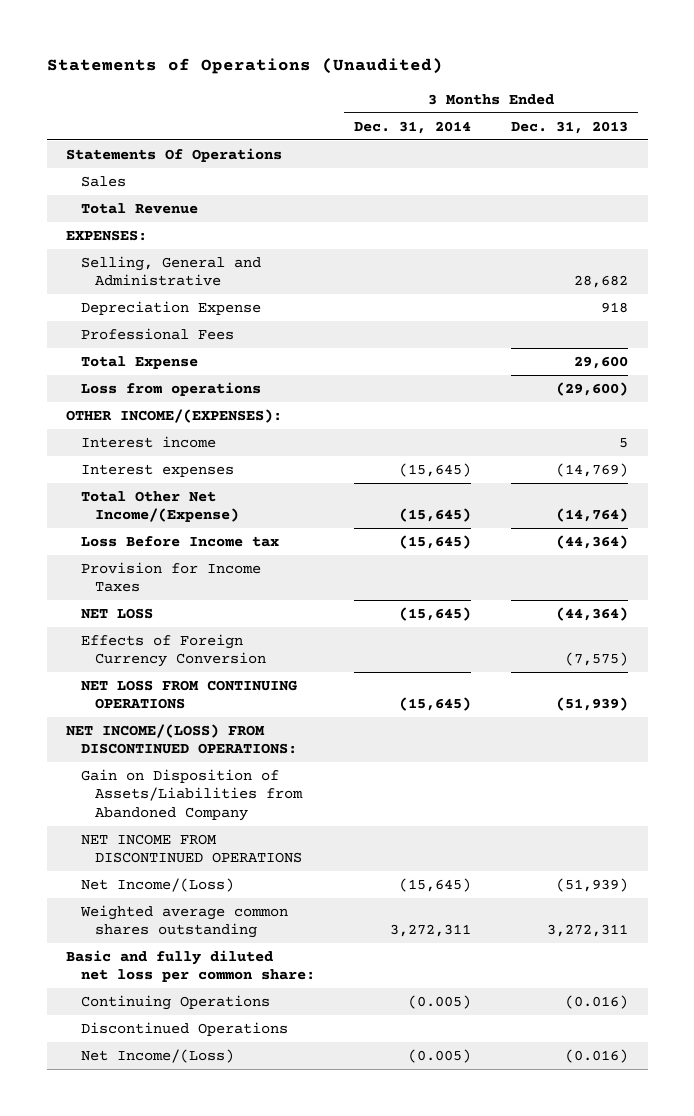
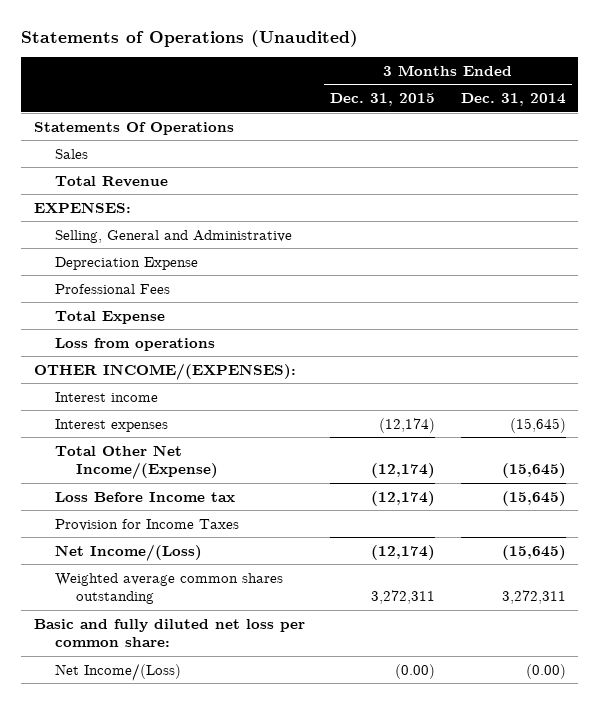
[510,120,628,134] Dec. 31, 2013 -> none
none -> [330,93,436,107] Dec. 31, 2015
[80,607,153,619] NET LOSS -> none
[80,633,266,668] Effects of Foreign Currency Conversion -> none
[80,679,297,710] NET LOSS FROM CONTINUING OPERATIONS -> none
[66,723,297,755] NET INCOME/(LOSS) FROM DISCONTINUED OPERATIONS: -> none
[80,768,303,821] Gain on Disposition of Assets/Liabilities from Abandoned Company -> none
[80,833,302,864] NET INCOME FROM DISCONTINUED OPERATIONS -> none
[80,994,270,1010] Continuing Operations -> none
[80,1021,288,1036] Discontinued Operations -> none
[408,1048,472,1063] (0.005) -> [525,663,566,679] (0.00)

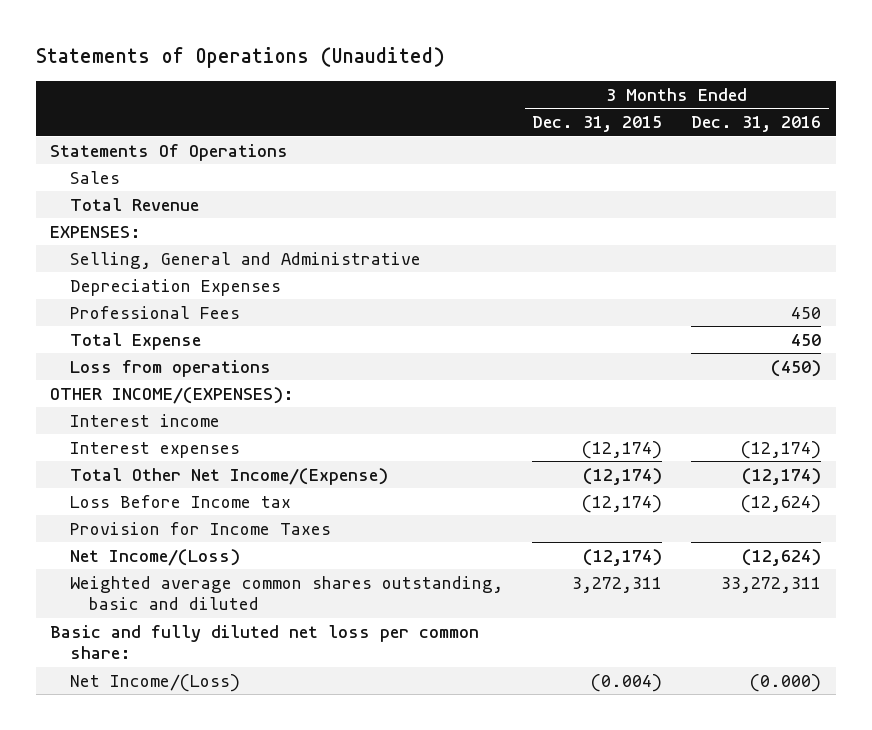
[460,93,566,107] Dec. 31, 2014 -> none
none -> [691,116,822,133] Dec. 31, 2016
[54,256,198,270] Depreciation Expense -> none
none -> [69,278,281,296] Depreciation Expenses
[54,572,283,604] Weighted average common shares outstanding -> [69,575,503,611] Weighted average common shares outstanding, basic and diluted
[395,663,436,679] (0.00) -> [591,673,663,692] (0.004)

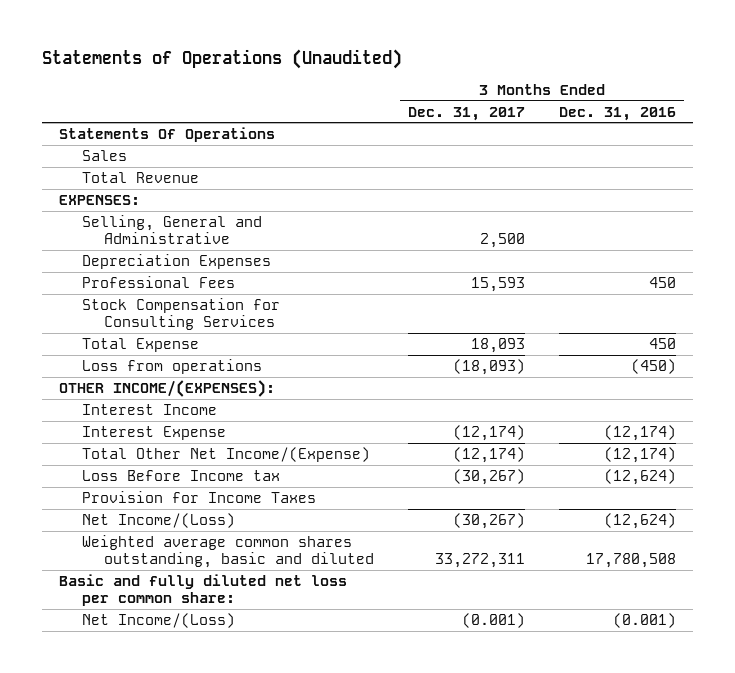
[532,116,663,133] Dec. 31, 2015 -> none
none -> [408,106,526,121] Dec. 31, 2017
none -> [81,298,280,331] Stock Compensation for Consulting Services
[69,413,220,427] Interest income -> [81,404,217,416] Interest Income
[69,441,240,458] Interest expenses -> [81,426,226,441] Interest Expense
[721,576,822,593] 33,272,311 -> [585,553,676,569] 17,780,508
[750,673,822,692] (0.000) -> [612,613,676,629] (0.001)

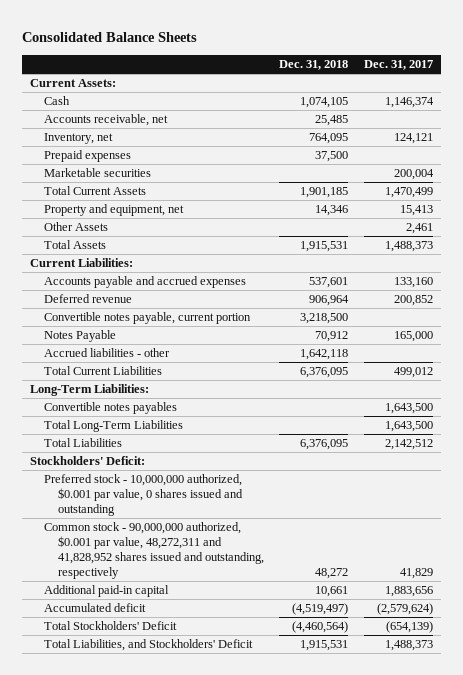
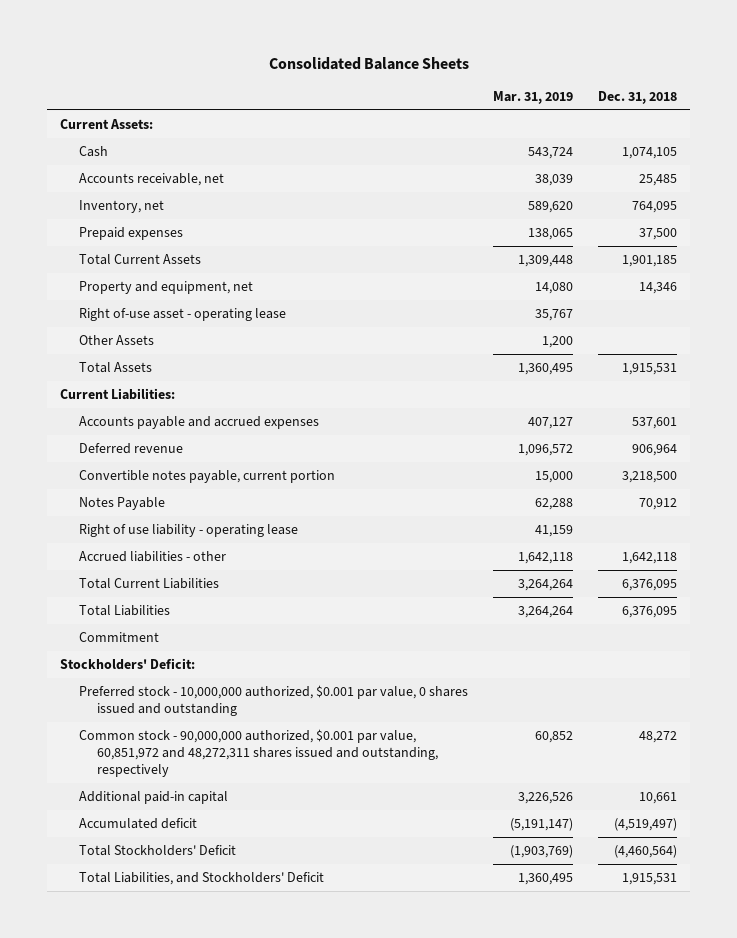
[363,60,433,71] Dec. 31, 2017 -> none
none -> [492,90,573,104] Mar. 31, 2019
[43,168,151,178] Marketable securities -> none
none -> [78,308,286,322] Right of-use asset - operating lease
none -> [78,524,298,538] Right of use liability - operating lease
[30,384,150,397] Long-Term Liabilities: -> none
[43,402,177,415] Convertible notes payables -> none
[43,420,183,433] Total Long-Term Liabilities -> none
none -> [78,632,159,643] Commitment
[43,522,264,580] Common stock - 90,000,000 authorized, $0.001 par value, 48,272,311 and 41,828,952 shares issued and outstanding, respectively -> [78,729,439,777] Common stock - 90,000,000 authorized, $0.001 par value, 60,851,972 and 48,272,311 shares issued and outstanding, respectively

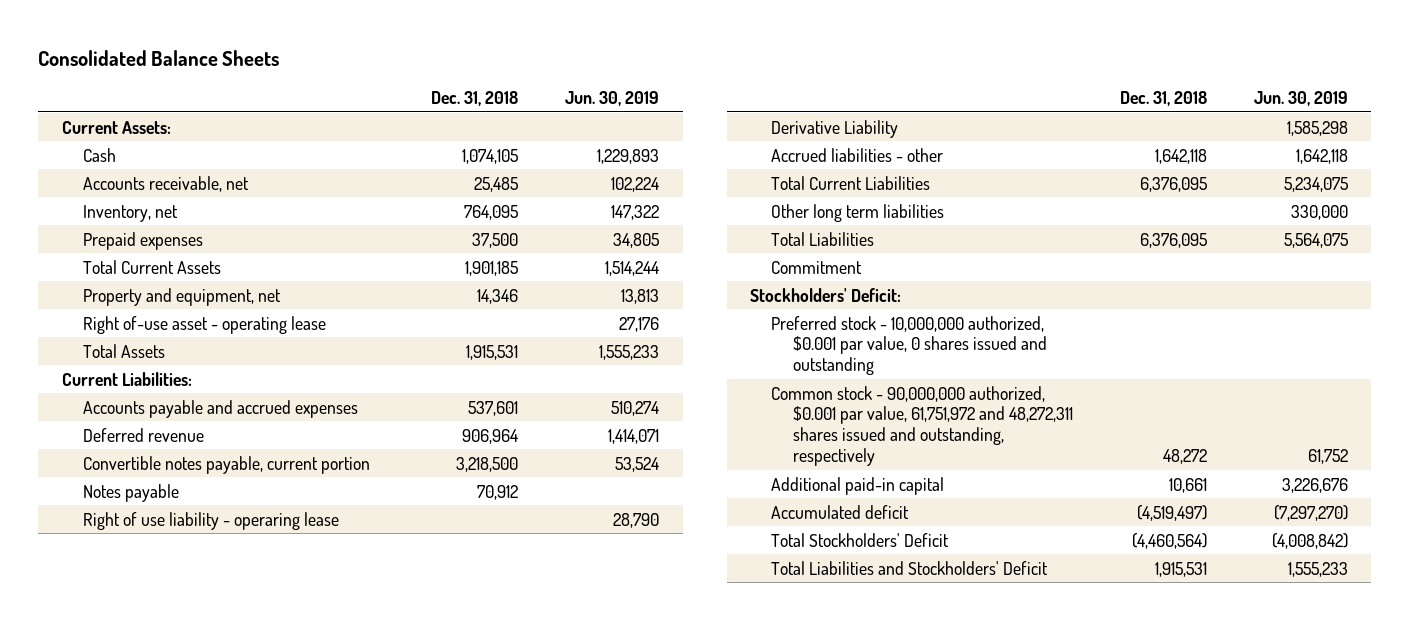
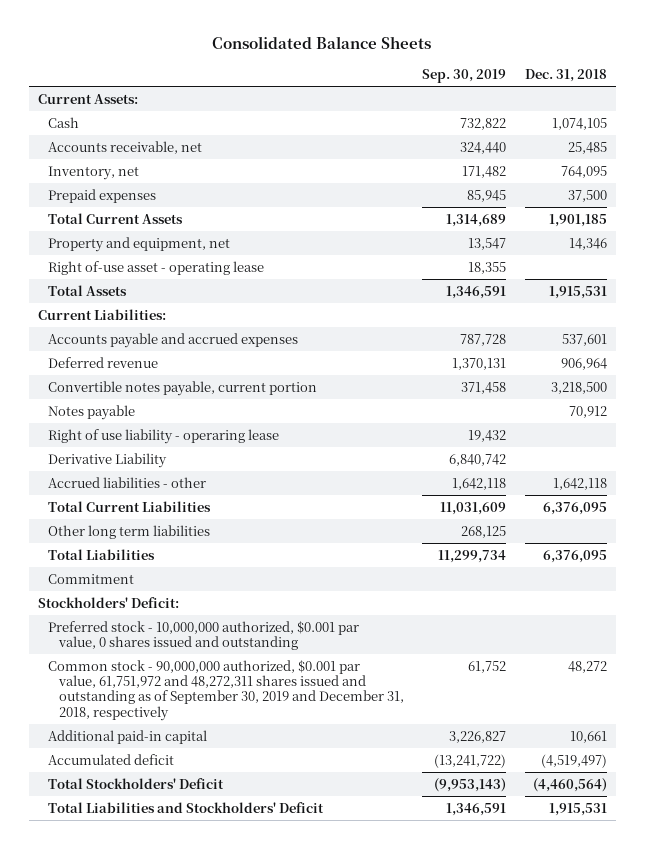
[564,90,659,106] Jun. 30, 2019 -> none
none -> [422,68,507,83] Sep. 30, 2019
[771,385,1073,467] Common stock - 90,000,000 authorized, $0.001 par value, 61,751,972 and 48,272,311 shares issued and outstanding, respectively -> [48,659,404,721] Common stock - 90,000,000 authorized, $0.001 par value, 61,751,972 and 48,272,311 shares issued and outstanding as of September 30, 2019 and December 31, 2018, respectively

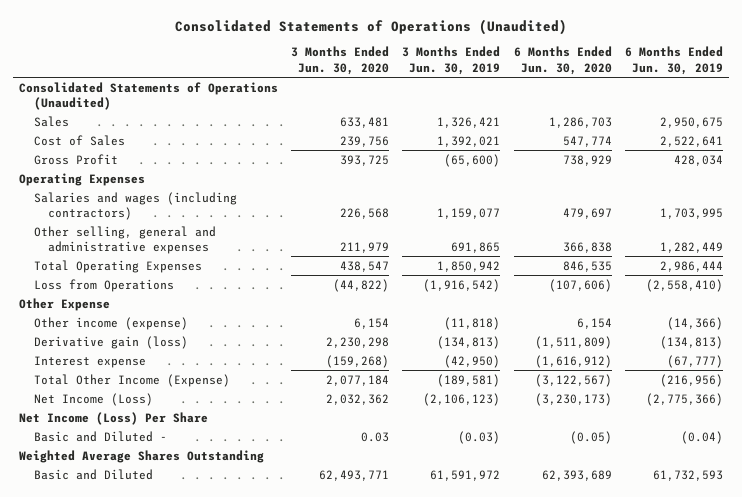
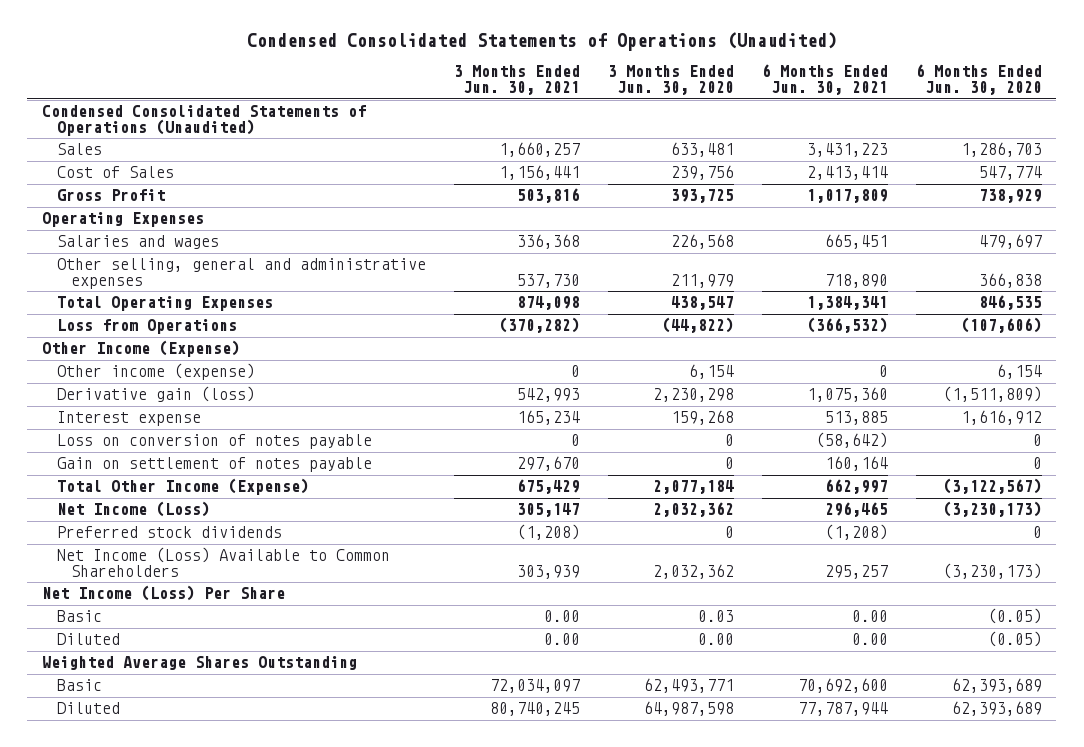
[174,18,567,35] Consolidated Statements of Operations (Unaudited) -> [246,32,837,52] Condensed Consolidated Statements of Operations (Unaudited)
[402,46,501,75] 3 Months Ended Jun. 30, 2019 -> none
[624,46,723,75] 6 Months Ended Jun. 30, 2019 -> none
none -> [453,65,580,96] 3 Months Ended Jun. 30, 2021
none -> [762,64,889,96] 6 Months Ended Jun. 30, 2021
[19,81,279,110] Consolidated Statements of Operations (Unaudited) -> [41,105,366,137] Condensed Consolidated Statements of Operations (Unaudited)
[33,191,237,220] Salaries and wages (including contractors) -> [56,235,219,250] Salaries and wages
[19,297,111,311] Other Expense -> [41,340,240,358] Other Income (Expense)
[326,354,390,368] (159,268) -> [670,410,734,426] 159,268
[534,354,612,368] (1,616,912) -> [961,410,1043,426] 1,616,912
none -> [56,434,372,450] Loss on conversion of notes payable
none -> [56,457,372,473] Gain on settlement of notes payable
none -> [56,526,282,539] Preferred stock dividends
none -> [56,547,390,578] Net Income (Loss) Available to Common Shareholders
[33,430,167,442] Basic and Diluted - -> none
none -> [56,610,102,623] Basic
none -> [56,633,120,646] Diluted
none -> [56,679,102,692] Basic
[33,468,153,480] Basic and Diluted -> [56,702,120,715] Diluted
[319,469,390,481] 62,493,771 -> [643,701,734,717] 64,987,598

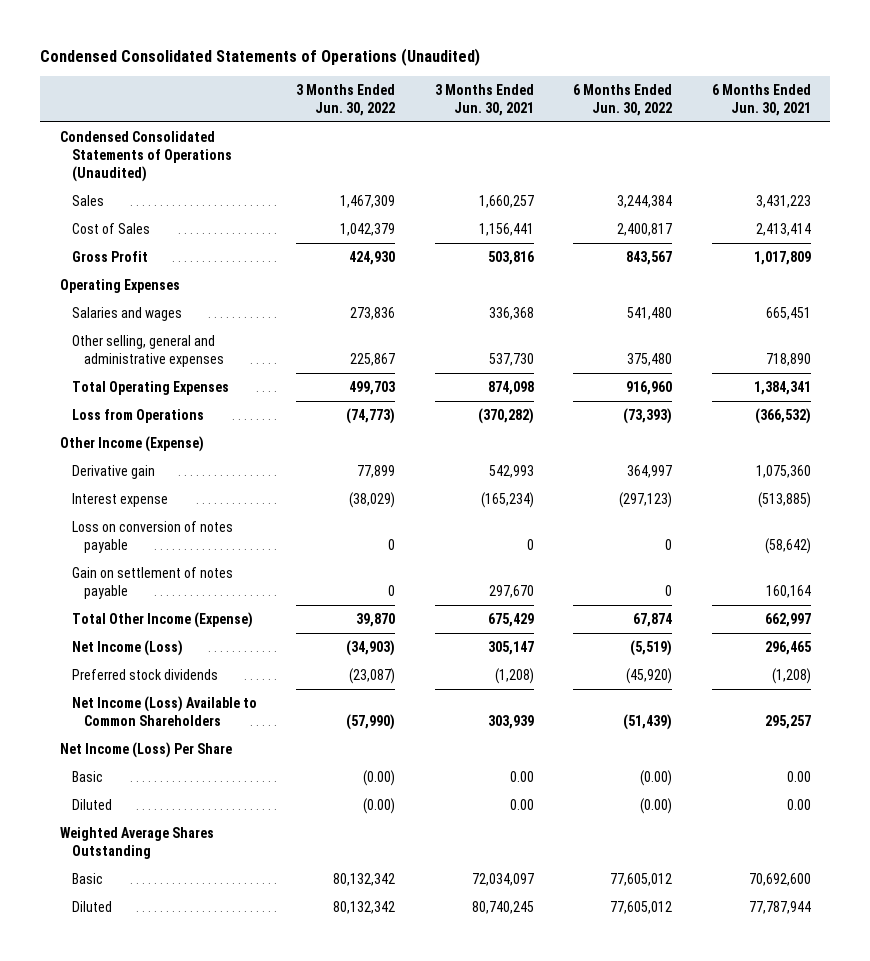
[607,65,734,96] 3 Months Ended Jun. 30, 2020 -> none
[916,64,1043,96] 6 Months Ended Jun. 30, 2020 -> none
none -> [296,83,396,116] 3 Months Ended Jun. 30, 2022
none -> [573,83,673,116] 6 Months Ended Jun. 30, 2022
[56,363,255,381] Other income (expense) -> none
[56,386,255,403] Derivative gain (loss) -> [71,464,155,479] Derivative gain
[516,410,580,426] 165,234 -> [480,491,534,508] (165,234)
[825,411,889,426] 513,885 -> [757,491,811,508] (513,885)

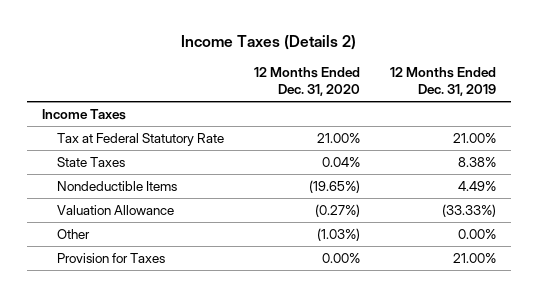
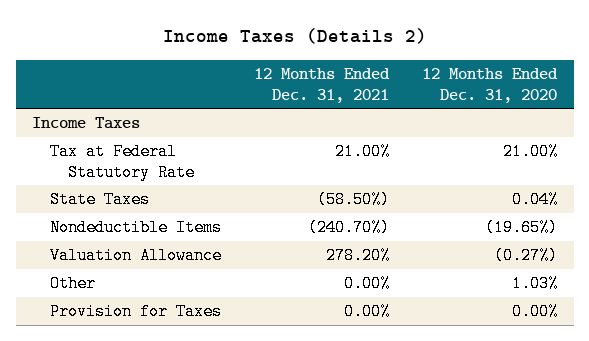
[390,67,497,97] 12 Months Ended Dec. 31, 2019 -> none
none -> [254,67,391,103] 12 Months Ended Dec. 31, 2021
[317,227,361,241] (1.03%) -> [512,275,559,293] 1.03%

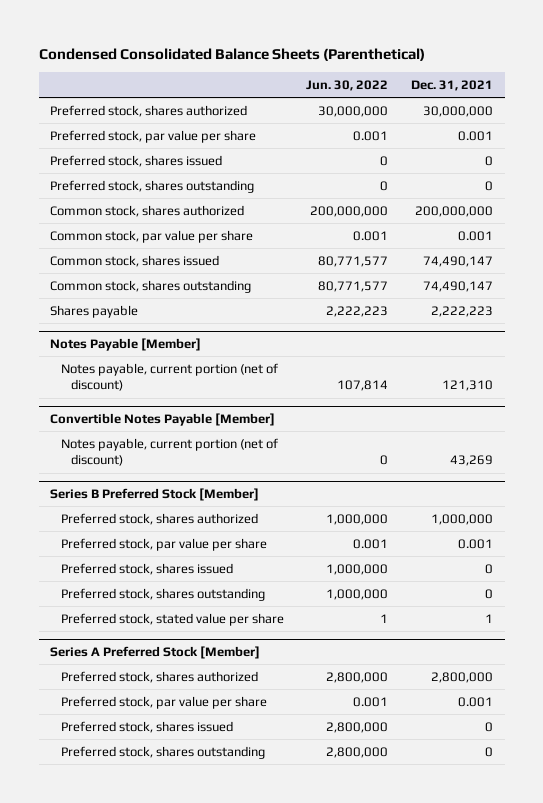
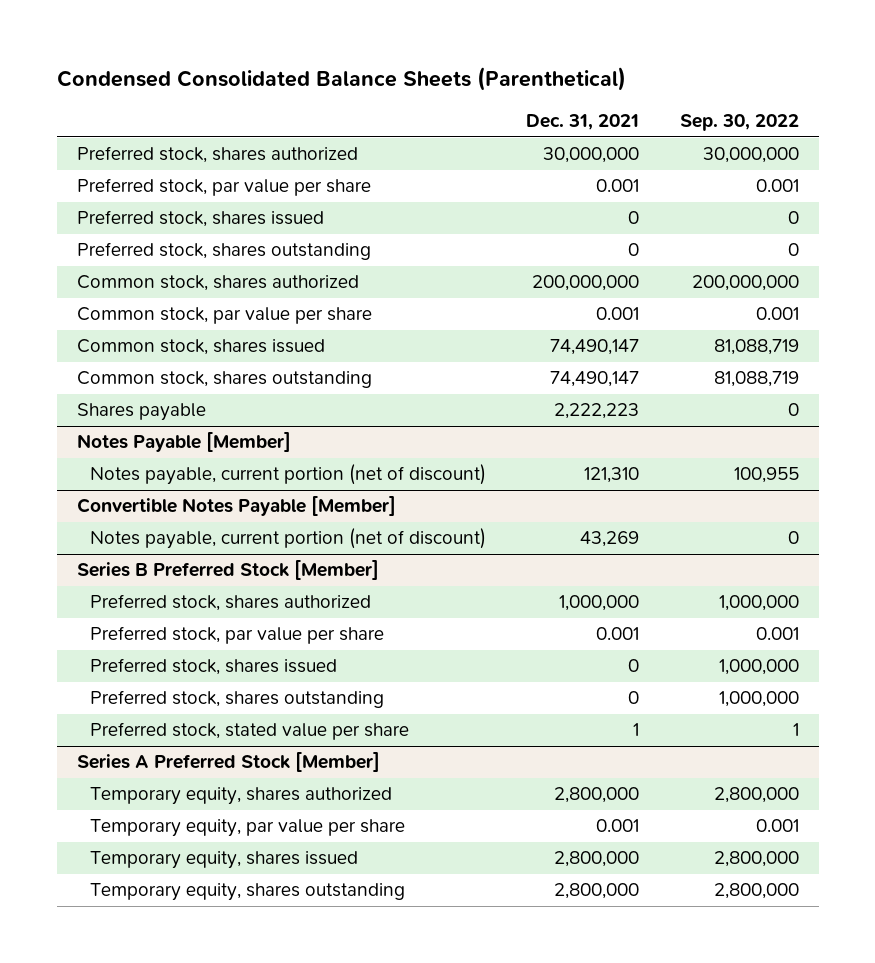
[306,79,389,91] Jun. 30, 2022 -> none
none -> [679,114,799,132] Sep. 30, 2022
[60,670,258,683] Preferred stock, shares authorized -> [90,787,393,806] Temporary equity, shares authorized
[60,695,267,709] Preferred stock, par value per share -> [90,819,406,838] Temporary equity, par value per share
[60,720,233,733] Preferred stock, shares issued -> [90,851,359,870] Temporary equity, shares issued
[485,721,494,732] 0 -> [554,851,640,868] 2,800,000
[60,745,265,759] Preferred stock, shares outstanding -> [90,883,406,902] Temporary equity, shares outstanding
[485,746,494,757] 0 -> [554,883,640,900] 2,800,000

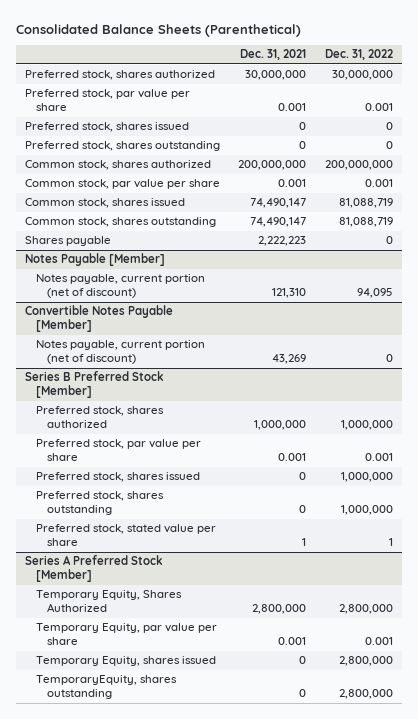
[56,66,626,91] Condensed Consolidated Balance Sheets (Parenthetical) -> [16,23,302,37] Consolidated Balance Sheets (Parenthetical)
[679,114,799,132] Sep. 30, 2022 -> none
none -> [324,49,393,61] Dec. 31, 2022
[90,787,393,806] Temporary equity, shares authorized -> [35,590,182,613] Temporary Equity, Shares Authorized
[90,819,406,838] Temporary equity, par value per share -> [35,623,217,646] Temporary Equity, par value per share
[90,851,359,870] Temporary equity, shares issued -> [35,656,216,667] Temporary Equity, shares issued
[554,851,640,868] 2,800,000 -> [299,656,307,665] 0
[90,883,406,902] Temporary equity, shares outstanding -> [35,675,177,700] TemporaryEquity, shares outstanding
[554,883,640,900] 2,800,000 -> [299,689,307,698] 0

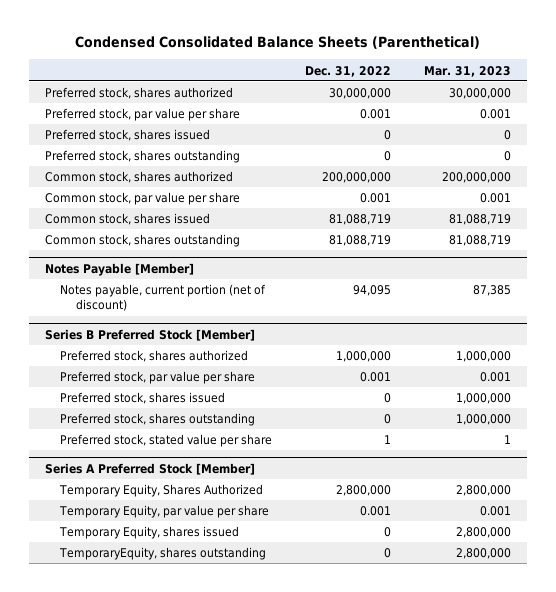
[16,23,302,37] Consolidated Balance Sheets (Parenthetical) -> [75,36,481,50] Condensed Consolidated Balance Sheets (Parenthetical)
[240,49,307,61] Dec. 31, 2021 -> none
none -> [423,65,511,77] Mar. 31, 2023
[25,236,112,247] Shares payable -> none
[25,305,174,333] Convertible Notes Payable [Member] -> none
[35,340,205,365] Notes payable, current portion (net of discount) -> none
[340,472,393,483] 1,000,000 -> [384,393,392,404] 0
[340,505,393,516] 1,000,000 -> [384,414,392,425] 0
[338,656,393,667] 2,800,000 -> [384,527,392,538] 0
[338,689,393,700] 2,800,000 -> [384,548,392,559] 0

